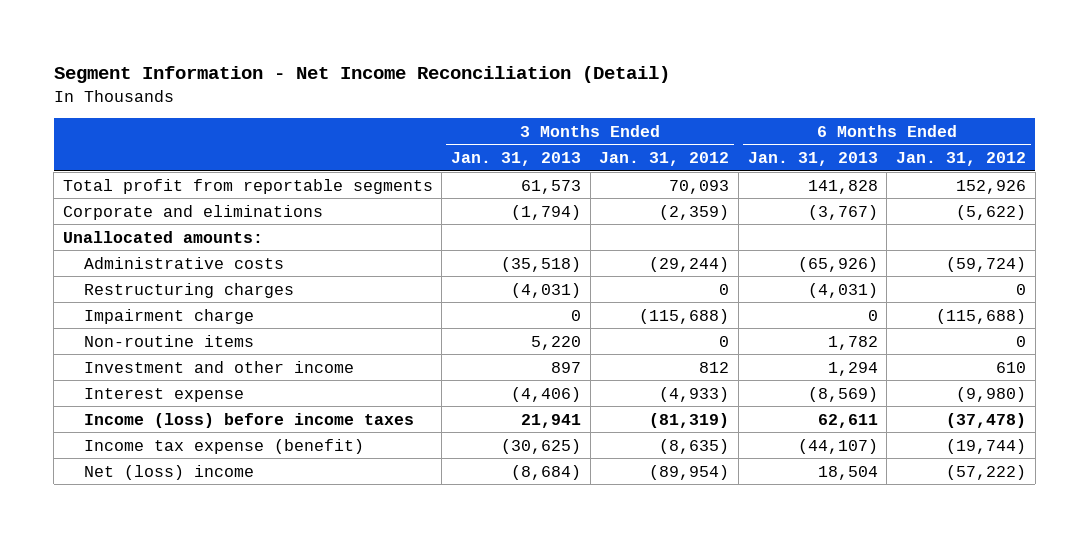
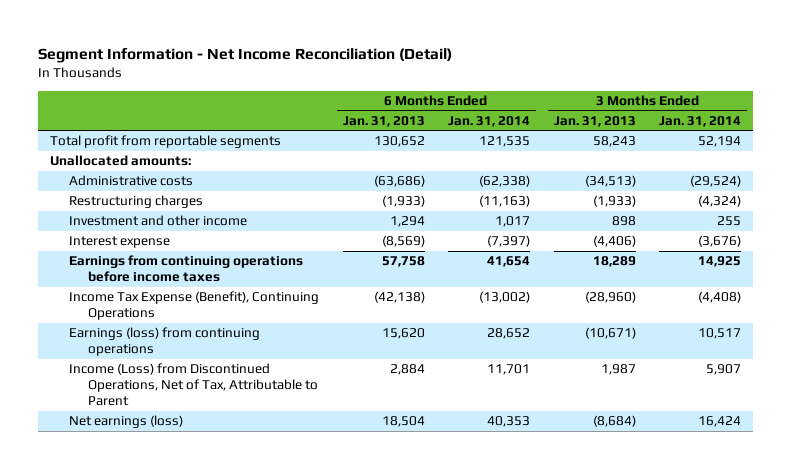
[599,152,730,167] Jan. 31, 2012 -> none
[895,152,1026,167] Jan. 31, 2012 -> none
none -> [448,115,531,127] Jan. 31, 2014
none -> [659,115,742,127] Jan. 31, 2014
[62,204,323,220] Corporate and eliminations -> none
[521,179,582,194] 61,573 -> [592,136,636,148] 58,243
[807,179,878,194] 141,828 -> [373,136,425,148] 130,652
[84,308,255,324] Impairment charge -> none
[84,334,255,347] Non-routine items -> none
[501,256,582,272] (35,518) -> [584,175,636,188] (34,513)
[797,256,878,272] (65,926) -> [373,175,425,188] (63,686)
[511,282,582,298] (4,031) -> [592,195,636,208] (1,933)
[807,282,878,298] (4,031) -> [381,195,425,208] (1,933)
[551,361,582,373] 897 -> [611,216,636,227] 898
[84,412,415,428] Income (loss) before income taxes -> [68,255,303,283] Earnings from continuing operations before income taxes
[521,413,582,428] 21,941 -> [592,256,636,268] 18,289
[817,413,878,428] 62,611 -> [381,256,425,268] 57,758
[84,438,365,454] Income tax expense (benefit) -> [68,291,319,321] Income Tax Expense (Benefit), Continuing Operations
[501,438,582,454] (30,625) -> [584,291,636,304] (28,960)
[797,438,878,454] (44,107) -> [373,291,425,304] (42,138)
none -> [68,327,260,357] Earnings (loss) from continuing operations
none -> [68,363,318,407] Income (Loss) from Discontinued Operations, Net of Tax, Attributable to Parent
[84,464,255,480] Net (loss) income -> [68,415,183,429] Net earnings (loss)

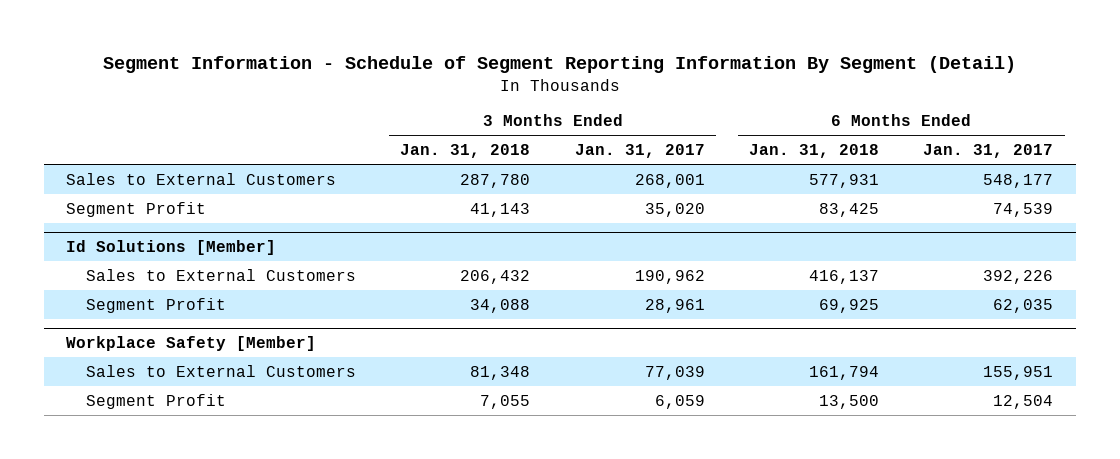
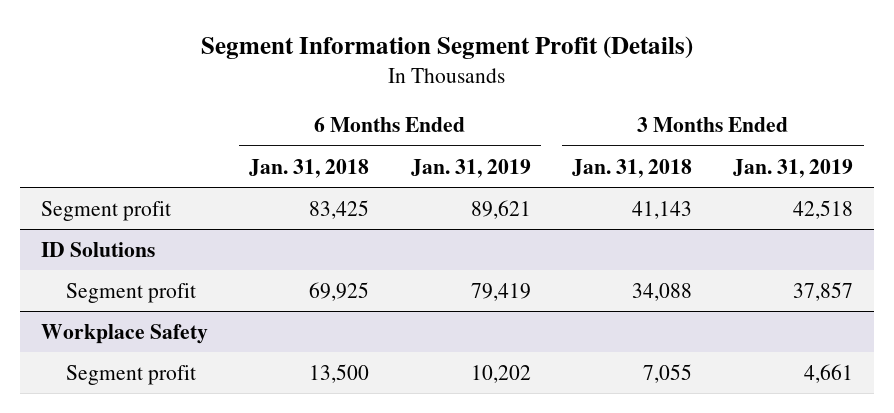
[102,55,1016,73] Segment Information - Schedule of Segment Reporting Information By Segment (Detail) -> [201,35,694,59] Segment Information Segment Profit (Details)
[574,144,705,159] Jan. 31, 2017 -> none
[923,144,1054,159] Jan. 31, 2017 -> none
none -> [410,158,531,178] Jan. 31, 2019
none -> [733,158,854,178] Jan. 31, 2019
[66,172,337,185] Sales to External Customers -> none
[86,268,357,281] Sales to External Customers -> none
[86,364,357,377] Sales to External Customers -> none
[66,201,207,217] Segment Profit -> [40,200,171,221] Segment profit
[66,240,277,256] Id Solutions [Member] -> [40,241,155,257] ID Solutions
[86,297,227,313] Segment Profit -> [65,282,196,303] Segment profit
[66,336,317,352] Workplace Safety [Member] -> [40,323,208,344] Workplace Safety
[86,393,227,409] Segment Profit -> [65,364,196,385] Segment profit

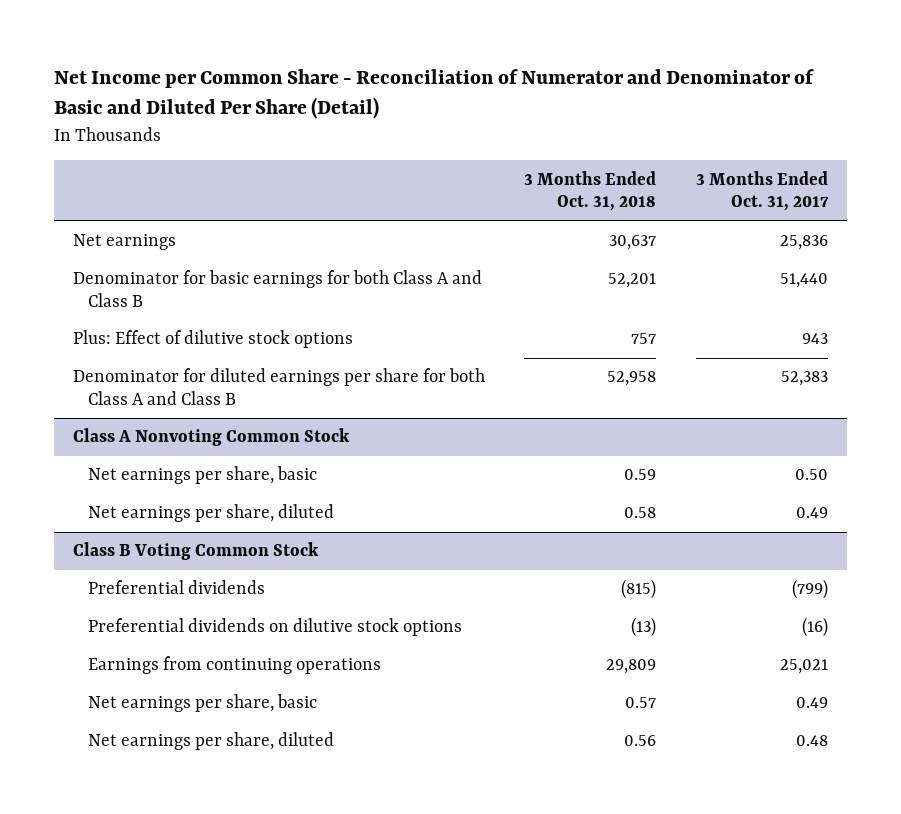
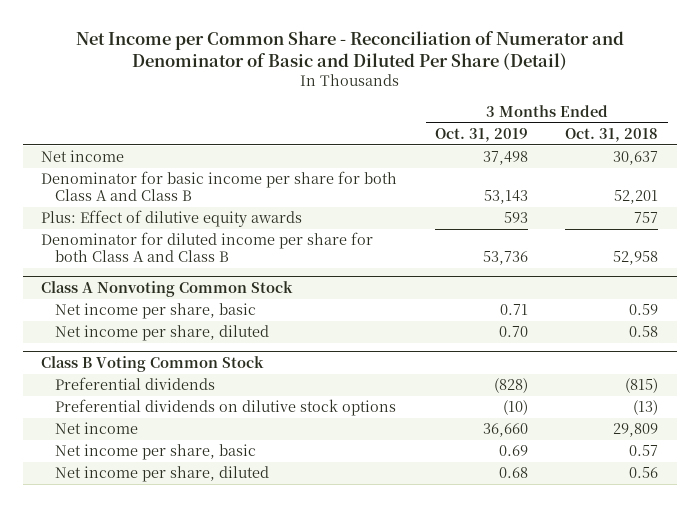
[695,170,829,212] 3 Months Ended Oct. 31, 2017 -> none
none -> [434,128,528,143] Oct. 31, 2019
[73,234,177,251] Net earnings -> [41,150,125,163] Net income
[73,270,483,308] Denominator for basic earnings for both Class A and Class B -> [41,171,398,202] Denominator for basic income per share for both Class A and Class B
[73,330,354,349] Plus: Effect of dilutive stock options -> [41,210,303,228] Plus: Effect of dilutive equity awards
[73,368,486,406] Denominator for diluted earnings per share for both Class A and Class B -> [41,232,374,263] Denominator for diluted income per share for both Class A and Class B
[87,466,317,485] Net earnings per share, basic -> [54,303,256,320] Net income per share, basic
[87,504,334,523] Net earnings per share, diluted -> [54,325,269,342] Net income per share, diluted
[87,656,381,675] Earnings from continuing operations -> [54,422,138,435] Net income
[87,694,317,713] Net earnings per share, basic -> [54,444,256,461] Net income per share, basic
[87,732,334,751] Net earnings per share, diluted -> [54,466,269,483] Net income per share, diluted

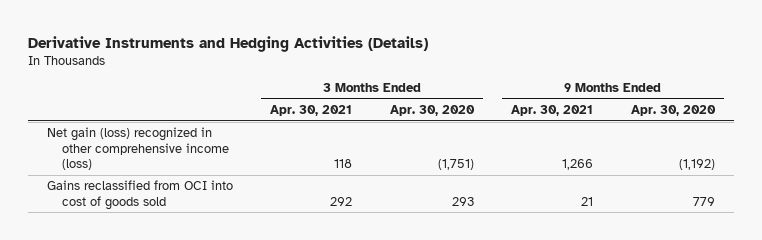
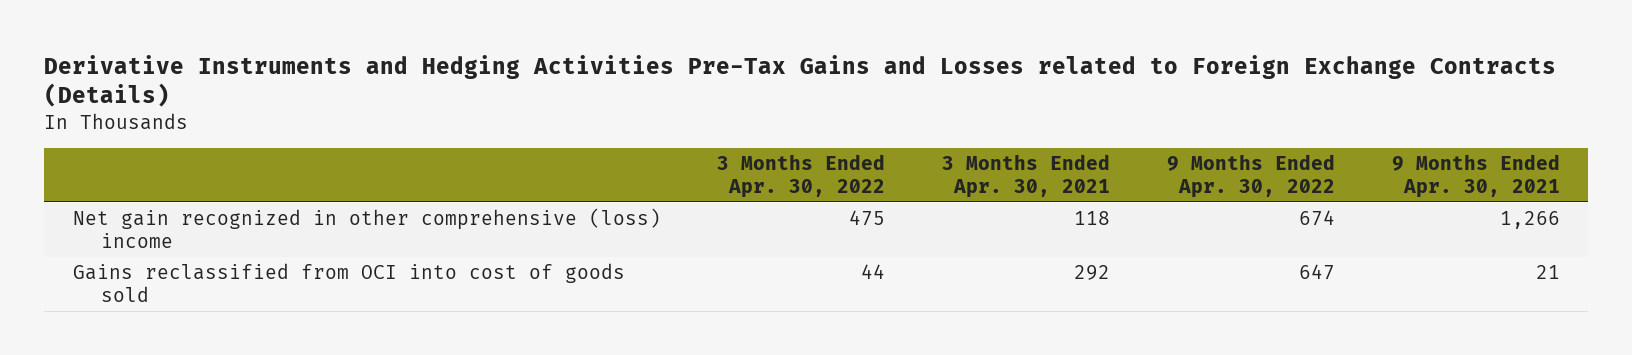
[28,35,429,52] Derivative Instruments and Hedging Activities (Details) -> [44,54,1557,108] Derivative Instruments and Hedging Activities Pre-Tax Gains and Losses related to Foreign Exchange Contracts (Details)
[389,105,475,117] Apr. 30, 2020 -> none
[630,105,716,117] Apr. 30, 2020 -> none
none -> [717,153,886,198] 3 Months Ended Apr. 30, 2022
none -> [1166,153,1335,198] 9 Months Ended Apr. 30, 2022
[46,127,230,171] Net gain (loss) recognized in other comprehensive income (loss) -> [72,208,661,249] Net gain recognized in other comprehensive (loss) income

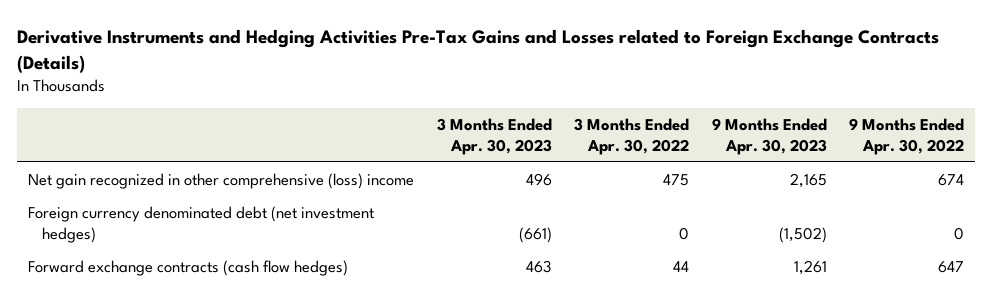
[942,153,1111,198] 3 Months Ended Apr. 30, 2021 -> none
[1391,153,1560,198] 9 Months Ended Apr. 30, 2021 -> none
none -> [436,117,552,155] 3 Months Ended Apr. 30, 2023
none -> [711,117,827,155] 9 Months Ended Apr. 30, 2023
none -> [28,205,375,243] Foreign currency denominated debt (net investment hedges)
[72,263,625,303] Gains reclassified from OCI into cost of goods sold -> [28,259,349,276] Forward exchange contracts (cash flow hedges)

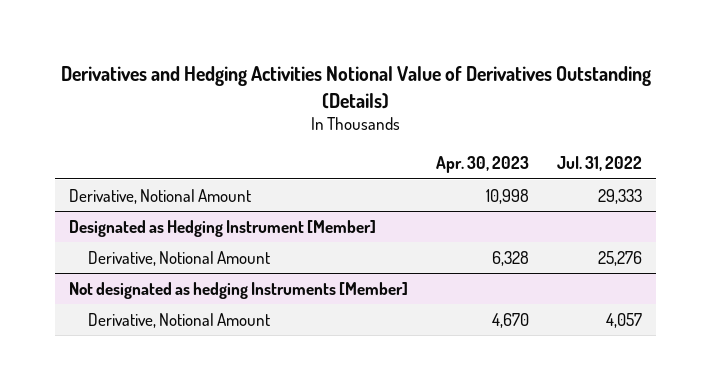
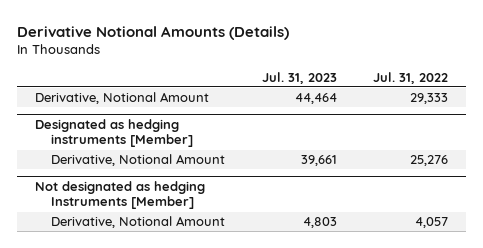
[60,66,651,109] Derivatives and Hedging Activities Notional Value of Derivatives Outstanding (Details) -> [16,25,289,40] Derivative Notional Amounts (Details)
[436,156,530,174] Apr. 30, 2023 -> none
none -> [261,71,337,84] Jul. 31, 2023
[69,219,377,237] Designated as Hedging Instrument [Member] -> [34,118,194,148] Designated as hedging instruments [Member]

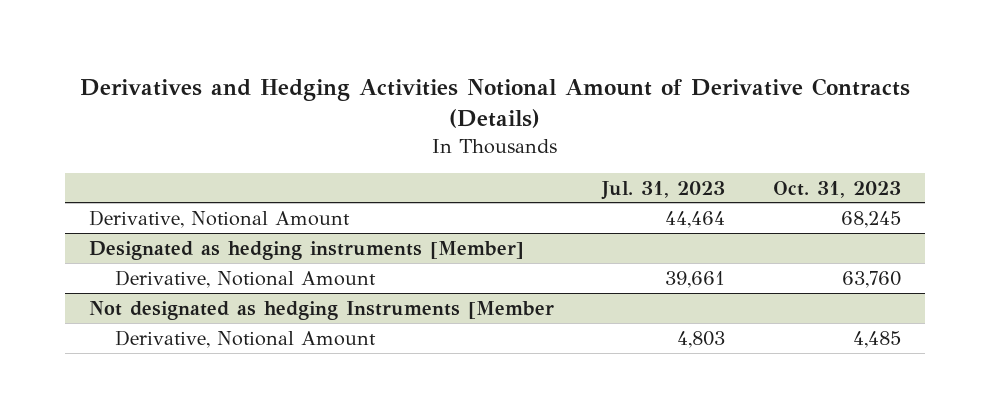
[16,25,289,40] Derivative Notional Amounts (Details) -> [79,78,910,129] Derivatives and Hedging Activities Notional Amount of Derivative Contracts (Details)
[373,71,449,84] Jul. 31, 2022 -> none
none -> [772,180,901,198] Oct. 31, 2023
[34,180,205,210] Not designated as hedging Instruments [Member] -> [88,300,554,320] Not designated as hedging Instruments [Member

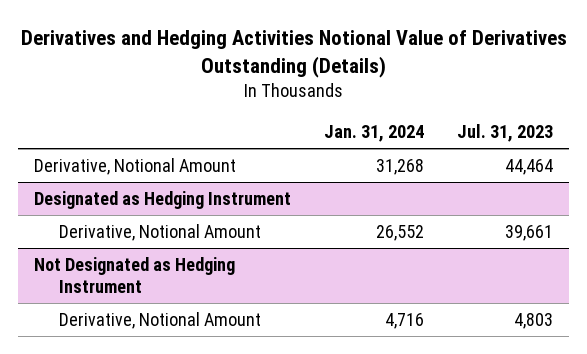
[79,78,910,129] Derivatives and Hedging Activities Notional Amount of Derivative Contracts (Details) -> [20,30,567,78] Derivatives and Hedging Activities Notional Value of Derivatives Outstanding (Details)
[772,180,901,198] Oct. 31, 2023 -> none
none -> [324,124,425,142] Jan. 31, 2024
[88,240,524,260] Designated as hedging instruments [Member] -> [34,190,292,209] Designated as Hedging Instrument
[88,300,554,320] Not designated as hedging Instruments [Member -> [34,256,236,293] Not Designated as Hedging Instrument

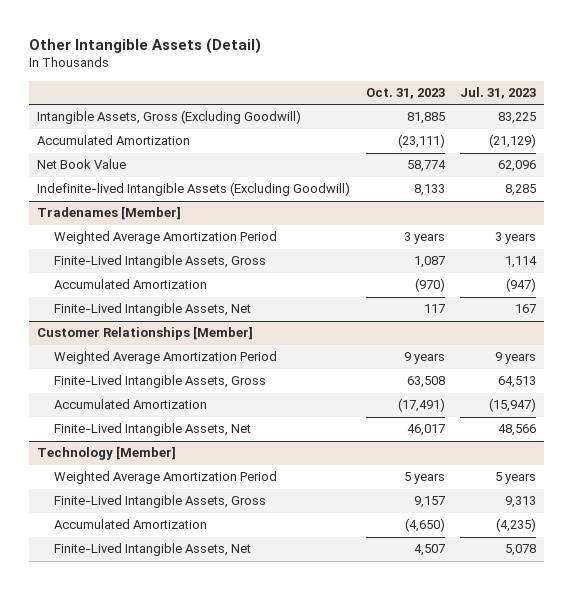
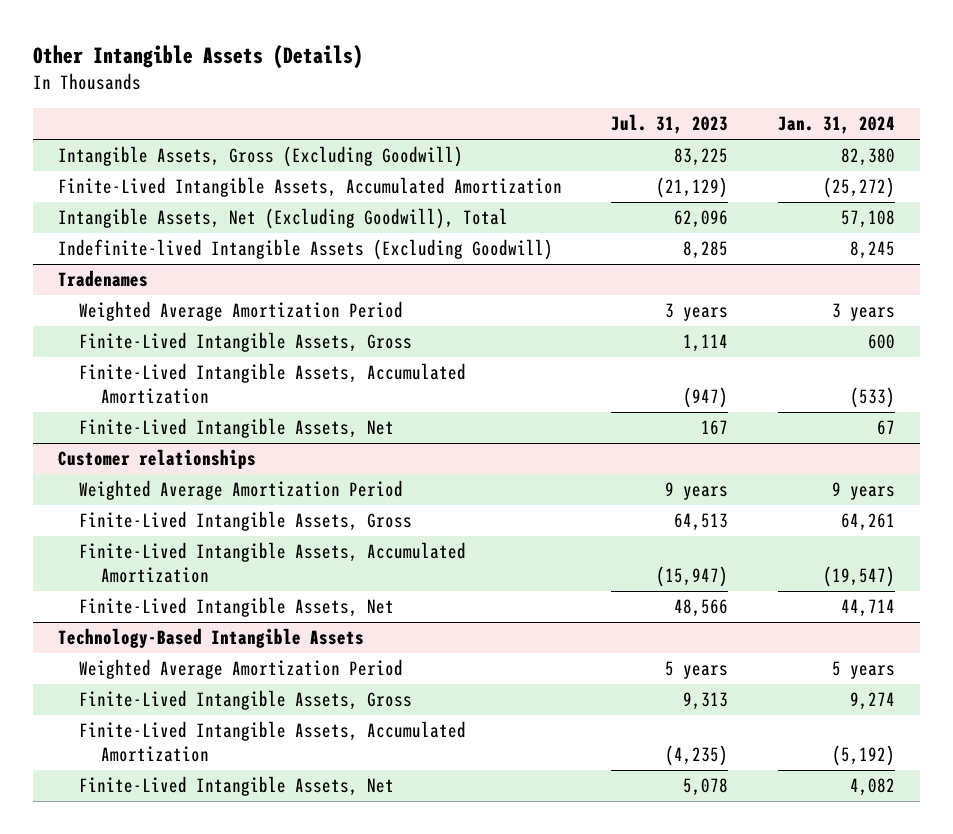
[29,37,262,54] Other Intangible Assets (Detail) -> [32,44,363,69] Other Intangible Assets (Details)
[365,88,445,100] Oct. 31, 2023 -> none
none -> [777,116,895,135] Jan. 31, 2024
[36,135,190,146] Accumulated Amortization -> [57,177,562,198] Finite-Lived Intangible Assets, Accumulated Amortization
[36,159,126,170] Net Book Value -> [57,208,508,230] Intangible Assets, Net (Excluding Goodwill), Total
[36,206,181,221] Tradenames [Member] -> [57,270,148,288] Tradenames
[54,279,208,290] Accumulated Amortization -> [79,363,467,405] Finite-Lived Intangible Assets, Accumulated Amortization
[36,326,253,341] Customer Relationships [Member] -> [57,449,256,470] Customer relationships
[54,399,208,410] Accumulated Amortization -> [79,542,467,584] Finite-Lived Intangible Assets, Accumulated Amortization
[36,446,176,461] Technology [Member] -> [57,628,364,649] Technology-Based Intangible Assets
[54,519,208,530] Accumulated Amortization -> [79,721,467,763] Finite-Lived Intangible Assets, Accumulated Amortization

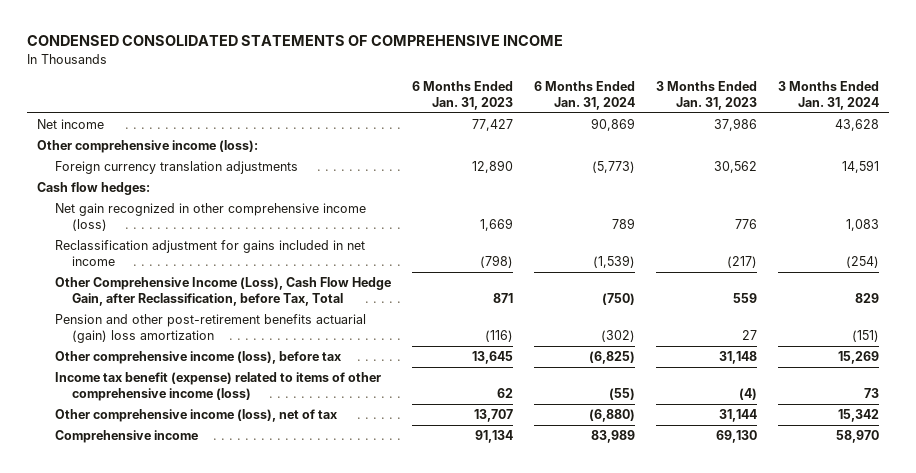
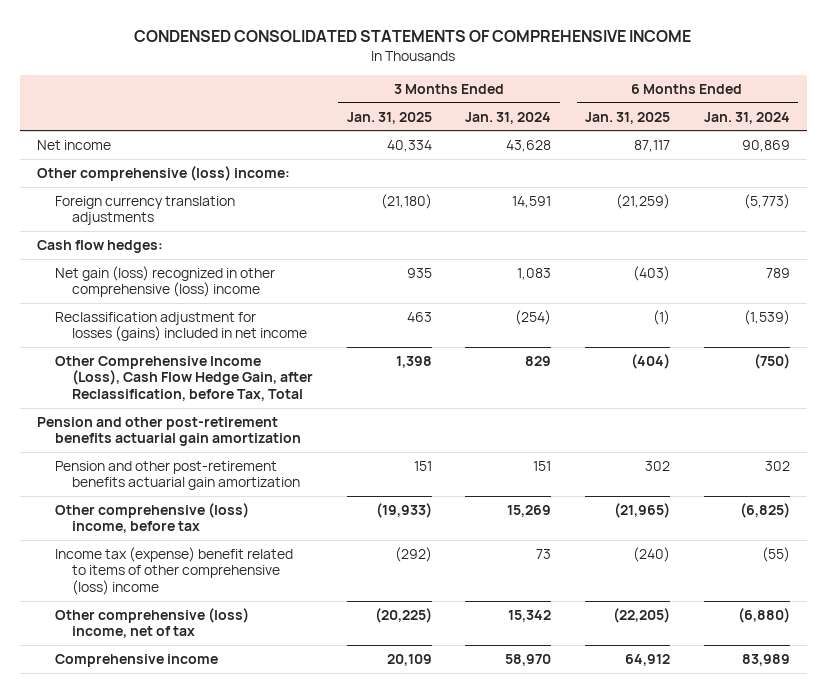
[411,81,513,110] 6 Months Ended Jan. 31, 2023 -> none
[655,81,757,110] 3 Months Ended Jan. 31, 2023 -> none
none -> [346,111,432,124] Jan. 31, 2025
none -> [585,111,671,124] Jan. 31, 2025
[37,140,259,154] Other comprehensive income (loss): -> [37,165,291,181] Other comprehensive (loss) income:
[54,203,366,231] Net gain recognized in other comprehensive income (loss) -> [54,265,275,298] Net gain (loss) recognized in other comprehensive (loss) income
[54,240,365,266] Reclassification adjustment for gains included in net income -> [54,311,307,342] Reclassification adjustment for losses (gains) included in net income
none -> [37,416,301,447] Pension and other post-retirement benefits actuarial gain amortization
[54,314,366,343] Pension and other post-retirement benefits actuarial (gain) loss amortization -> [54,460,300,491] Pension and other post-retirement benefits actuarial gain amortization
[600,329,635,342] (302) -> [764,460,790,471] 302
[851,329,879,342] (151) -> [533,460,552,471] 151
[54,351,341,365] Other comprehensive income (loss), before tax -> [54,502,249,534] Other comprehensive (loss) income, before tax
[54,372,381,401] Income tax benefit (expense) related to items of other comprehensive income (loss) -> [54,546,293,595] Income tax (expense) benefit related to items of other comprehensive (loss) income
[54,409,337,423] Other comprehensive income (loss), net of tax -> [54,607,249,639] Other comprehensive (loss) income, net of tax

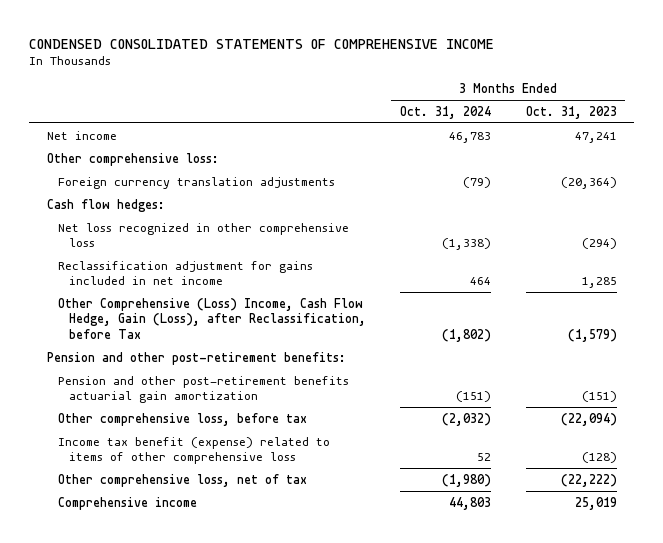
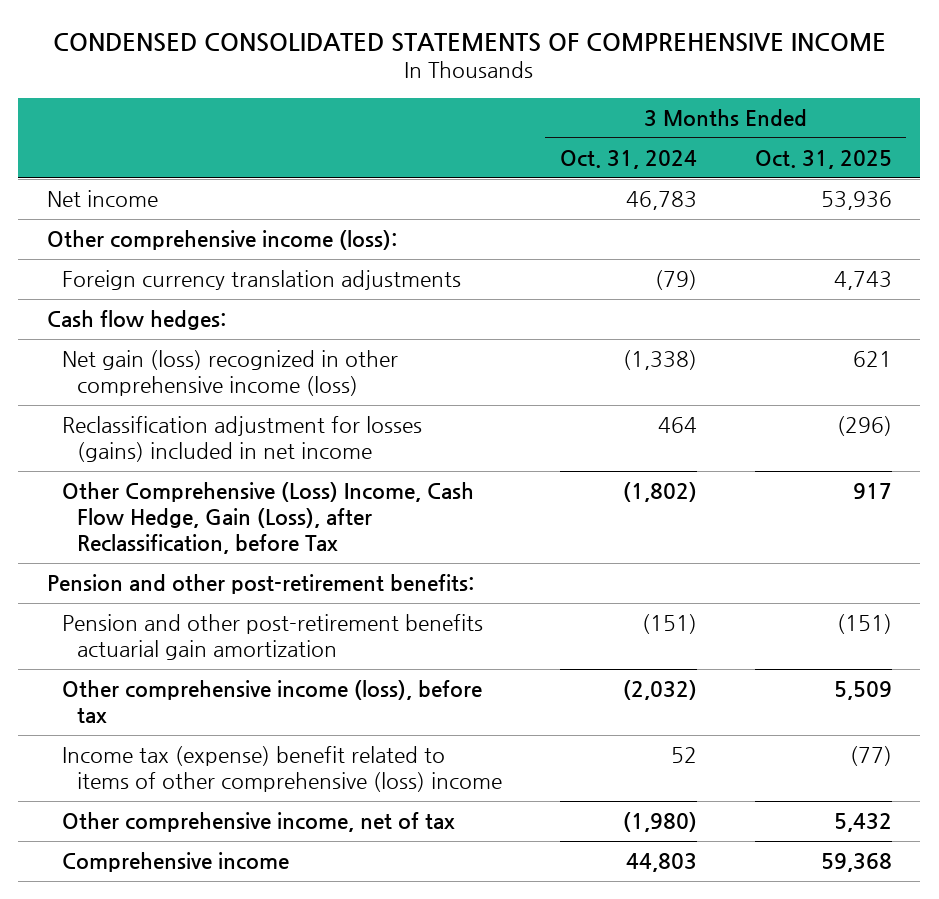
[525,105,617,119] Oct. 31, 2023 -> none
none -> [754,149,892,169] Oct. 31, 2025
[46,152,219,166] Other comprehensive loss: -> [47,230,398,251] Other comprehensive income (loss):
[57,222,349,248] Net loss recognized in other comprehensive loss -> [62,350,399,397] Net gain (loss) recognized in other comprehensive income (loss)
[57,260,313,286] Reclassification adjustment for gains included in net income -> [62,416,423,463] Reclassification adjustment for losses (gains) included in net income
[57,412,307,426] Other comprehensive loss, before tax -> [62,680,483,724] Other comprehensive income (loss), before tax
[57,436,330,465] Income tax benefit (expense) related to items of other comprehensive loss -> [62,746,503,793] Income tax (expense) benefit related to items of other comprehensive (loss) income
[57,473,307,487] Other comprehensive loss, net of tax -> [62,812,456,833] Other comprehensive income, net of tax

